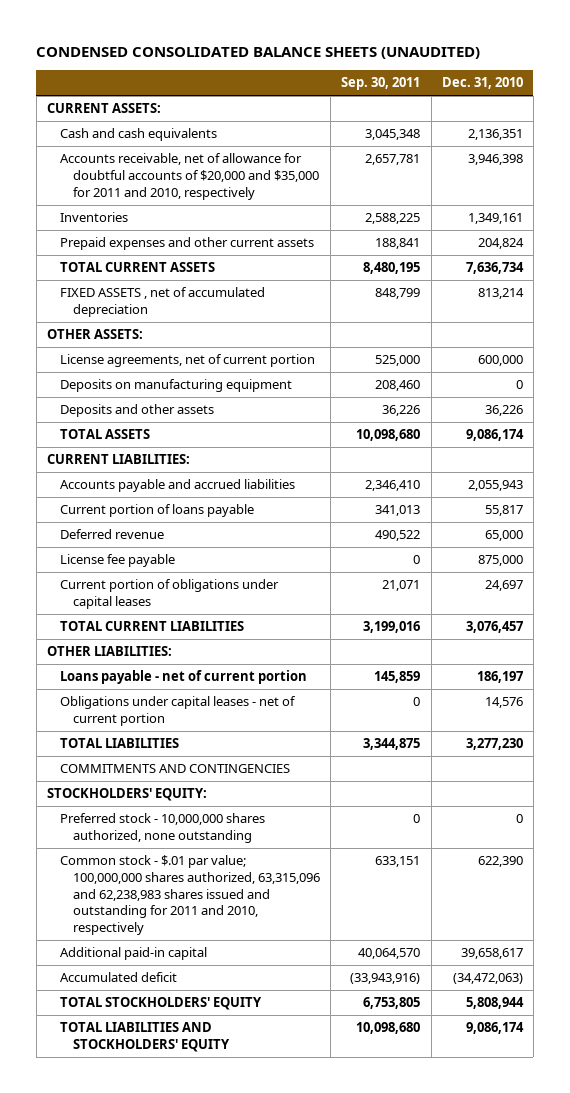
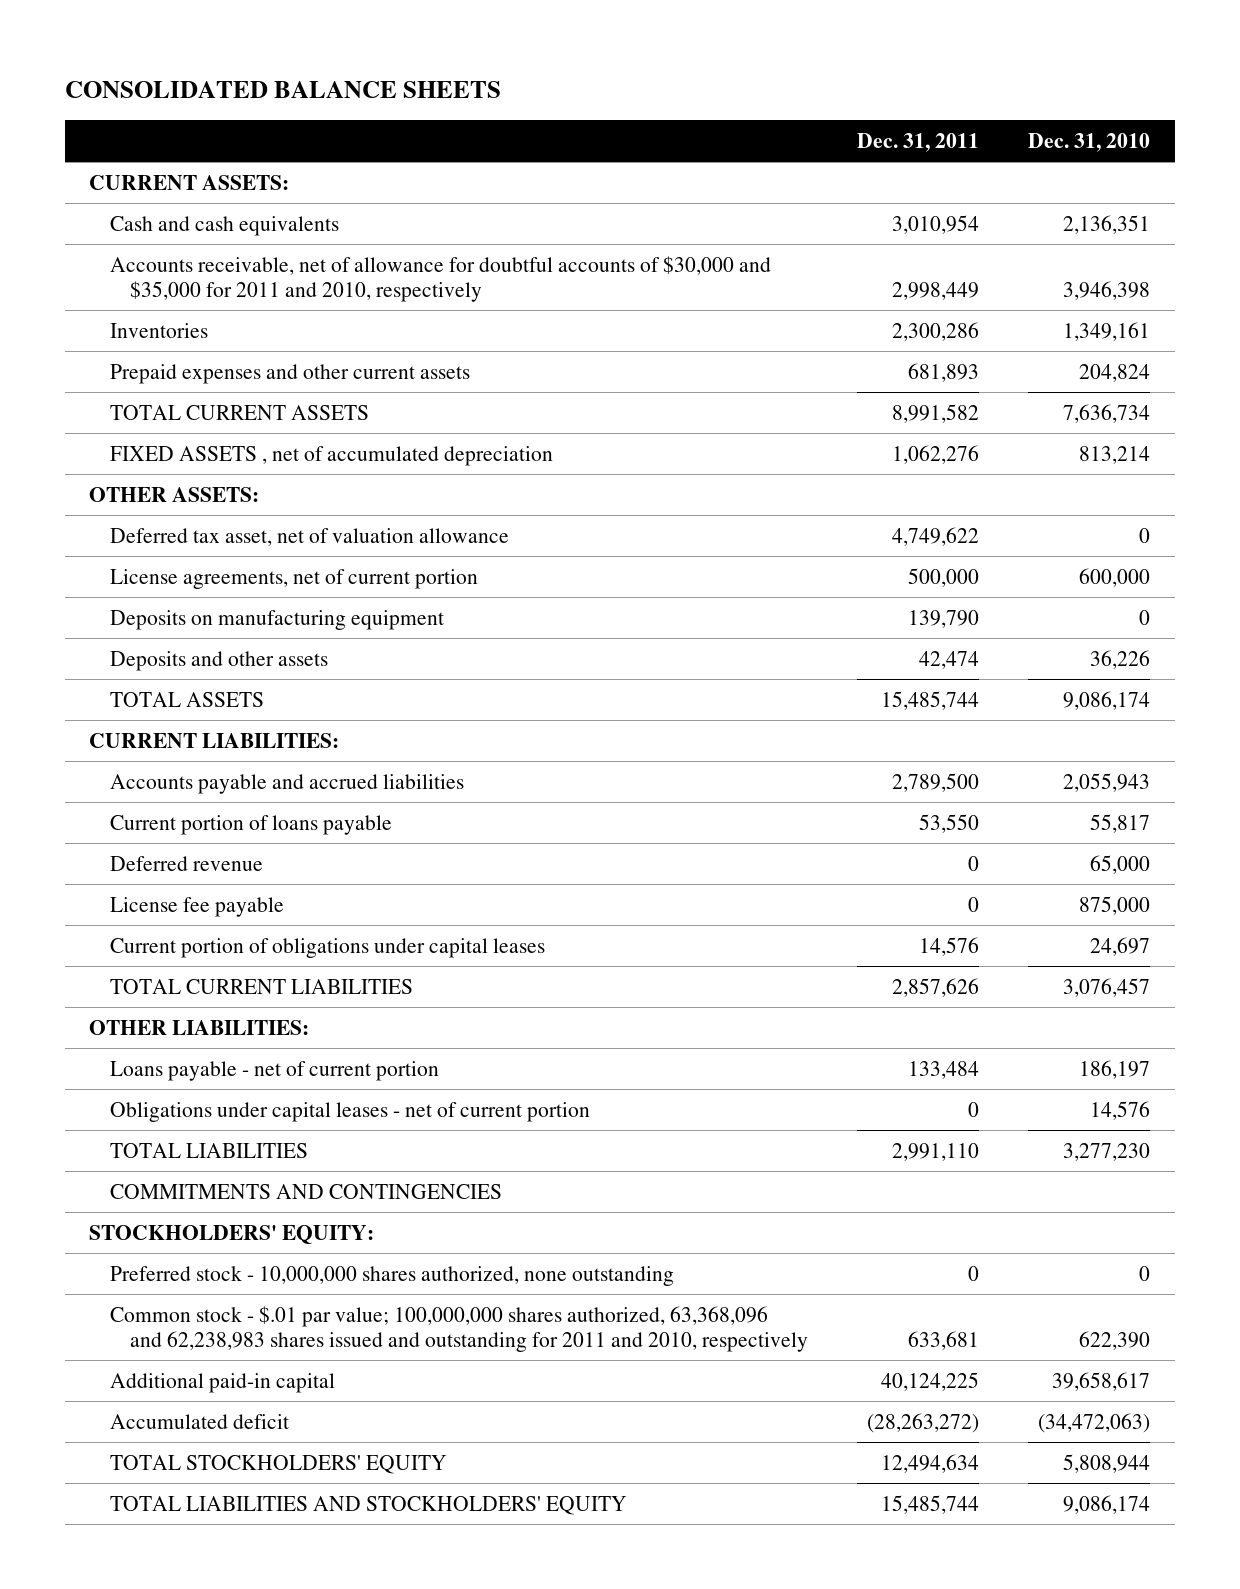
[36,46,481,59] CONDENSED CONSOLIDATED BALANCE SHEETS (UNAUDITED) -> [64,81,501,99] CONSOLIDATED BALANCE SHEETS
[341,77,421,91] Sep. 30, 2011 -> none
none -> [857,132,980,152] Dec. 31, 2011
[60,153,320,200] Accounts receivable, net of allowance for doubtful accounts of $20,000 and $35,000 for 2011 and 2010, respectively -> [109,255,771,303] Accounts receivable, net of allowance for doubtful accounts of $30,000 and $35,000 for 2011 and 2010, respectively
none -> [109,527,509,546] Deferred tax asset, net of valuation allowance
[60,855,321,936] Common stock - $.01 par value; 100,000,000 shares authorized, 63,315,096 and 62,238,983 shares issued and outstanding for 2011 and 2010, respectively -> [109,1305,808,1353] Common stock - $.01 par value; 100,000,000 shares authorized, 63,368,096 and 62,238,983 shares issued and outstanding for 2011 and 2010, respectively

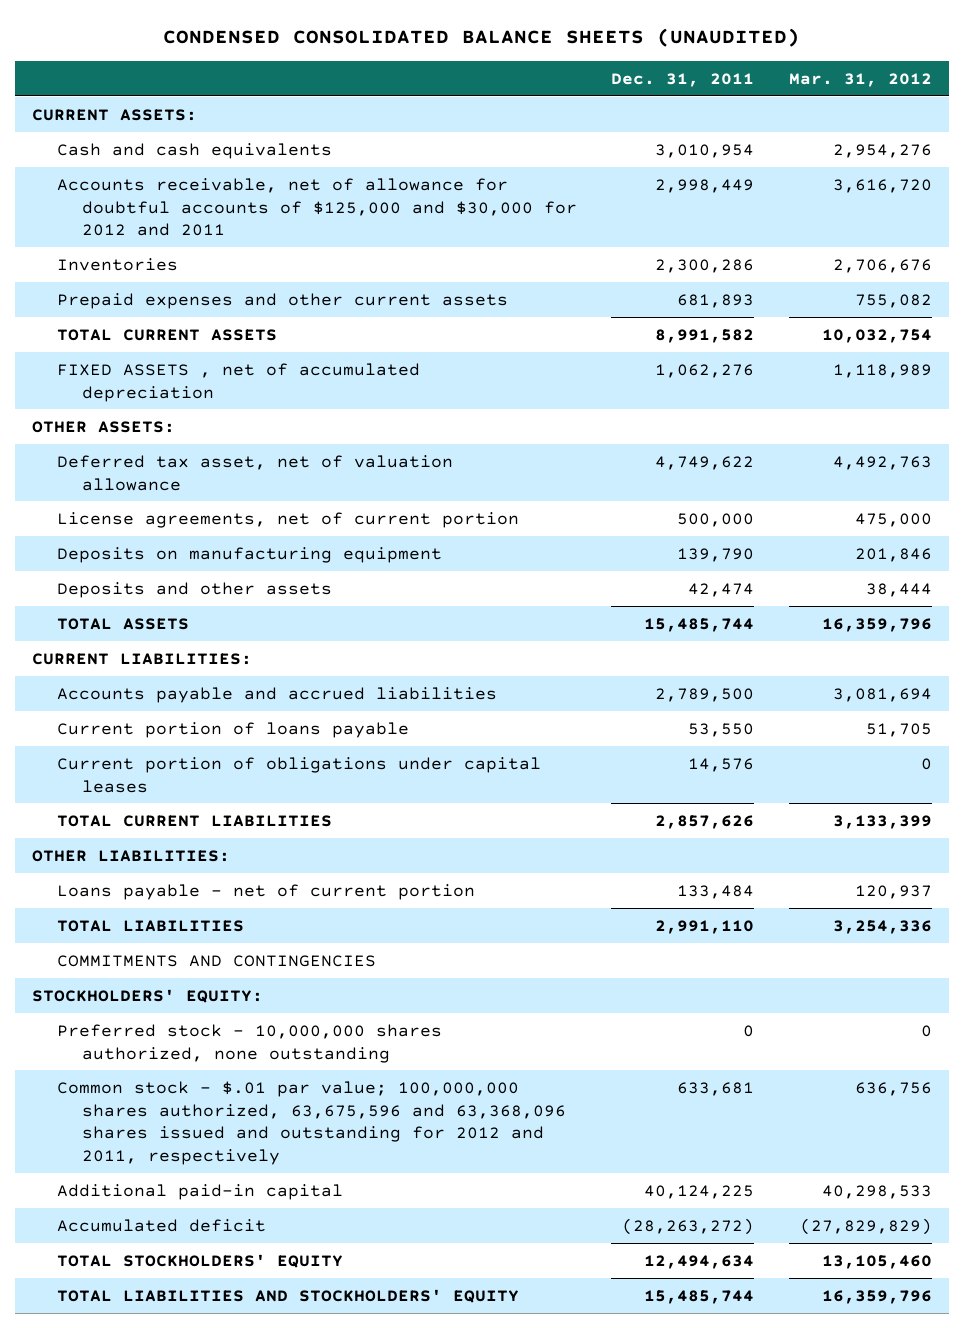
[64,81,501,99] CONSOLIDATED BALANCE SHEETS -> [162,27,800,47] CONDENSED CONSOLIDATED BALANCE SHEETS (UNAUDITED)
[1028,132,1151,152] Dec. 31, 2010 -> none
none -> [788,72,932,87] Mar. 31, 2012
[109,255,771,303] Accounts receivable, net of allowance for doubtful accounts of $30,000 and $35,000 for 2011 and 2010, respectively -> [57,177,578,237] Accounts receivable, net of allowance for doubtful accounts of $125,000 and $30,000 for 2012 and 2011
[109,855,263,871] Deferred revenue -> none
[109,896,284,917] License fee payable -> none
[109,1101,590,1122] Obligations under capital leases - net of current portion -> none
[109,1305,808,1353] Common stock - $.01 par value; 100,000,000 shares authorized, 63,368,096 and 62,238,983 shares issued and outstanding for 2011 and 2010, respectively -> [57,1080,567,1166] Common stock - $.01 par value; 100,000,000 shares authorized, 63,675,596 and 63,368,096 shares issued and outstanding for 2012 and 2011, respectively

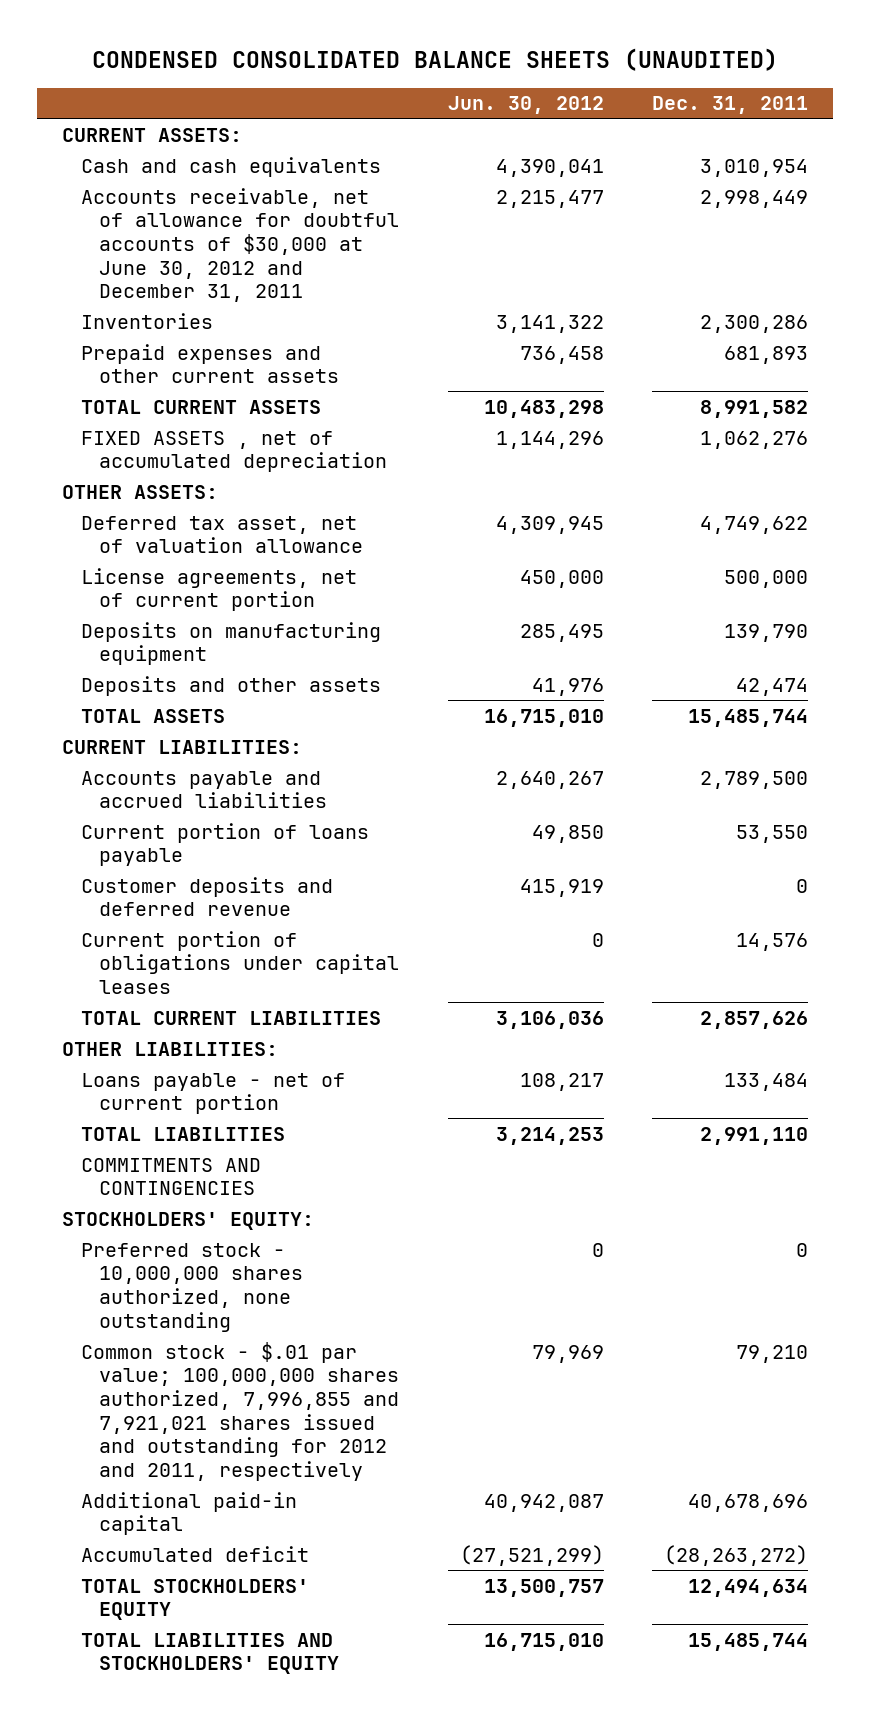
[788,72,932,87] Mar. 31, 2012 -> none
none -> [447,96,604,115] Jun. 30, 2012
[57,177,578,237] Accounts receivable, net of allowance for doubtful accounts of $125,000 and $30,000 for 2012 and 2011 -> [80,187,400,303] Accounts receivable, net of allowance for doubtful accounts of $30,000 at June 30, 2012 and December 31, 2011
none -> [80,876,333,917] Customer deposits and deferred revenue
[57,1080,567,1166] Common stock - $.01 par value; 100,000,000 shares authorized, 63,675,596 and 63,368,096 shares issued and outstanding for 2012 and 2011, respectively -> [80,1341,400,1481] Common stock - $.01 par value; 100,000,000 shares authorized, 7,996,855 and 7,921,021 shares issued and outstanding for 2012 and 2011, respectively
[677,1081,755,1096] 633,681 -> [736,1344,809,1363] 79,210
[644,1184,755,1199] 40,124,225 -> [688,1493,809,1512] 40,678,696

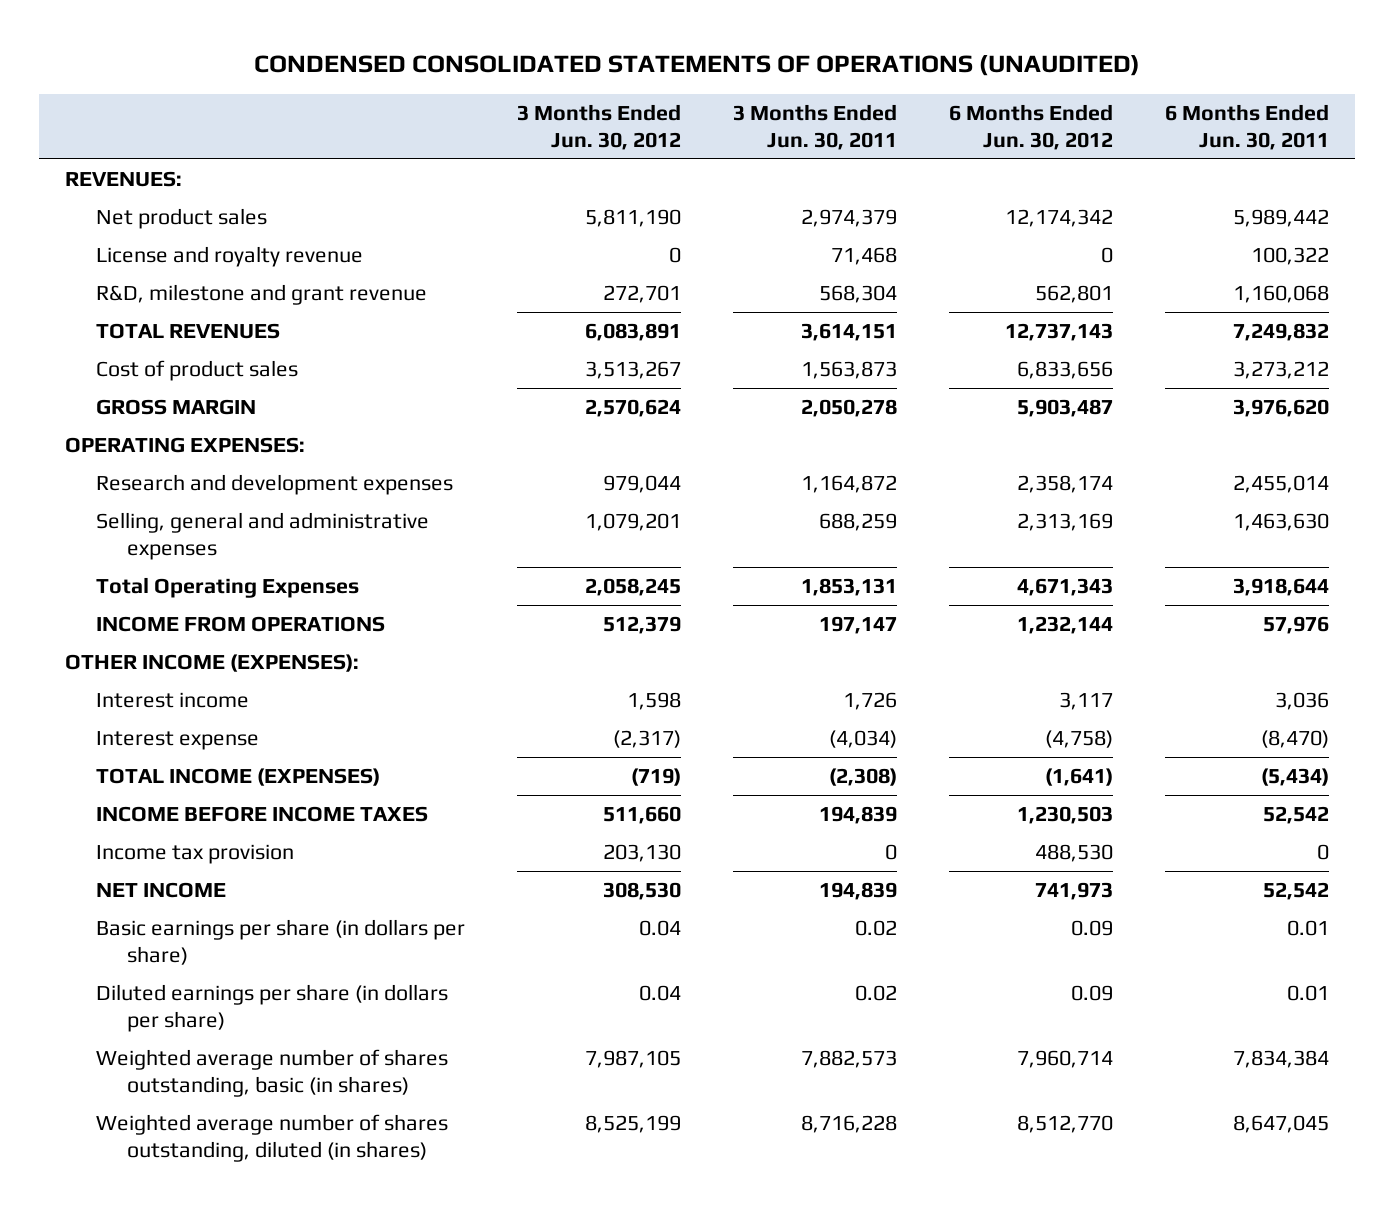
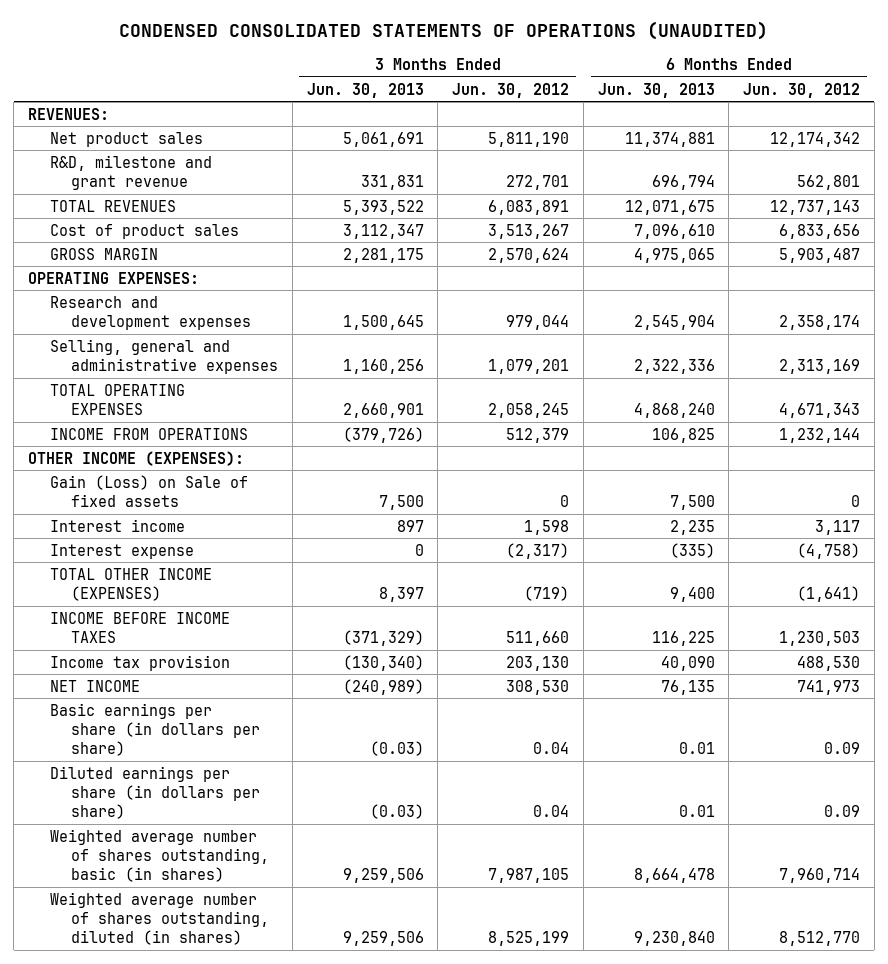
[732,103,897,151] 3 Months Ended Jun. 30, 2011 -> none
[1165,103,1330,151] 6 Months Ended Jun. 30, 2011 -> none
none -> [306,82,424,98] Jun. 30, 2013
none -> [597,82,715,98] Jun. 30, 2013
[95,245,363,267] License and royalty revenue -> none
[95,576,359,598] Total Operating Expenses -> [49,383,185,416] TOTAL OPERATING EXPENSES
none -> [49,474,248,508] Gain (Loss) on Sale of fixed assets
[95,767,380,786] TOTAL INCOME (EXPENSES) -> [49,567,212,602] TOTAL OTHER INCOME (EXPENSES)

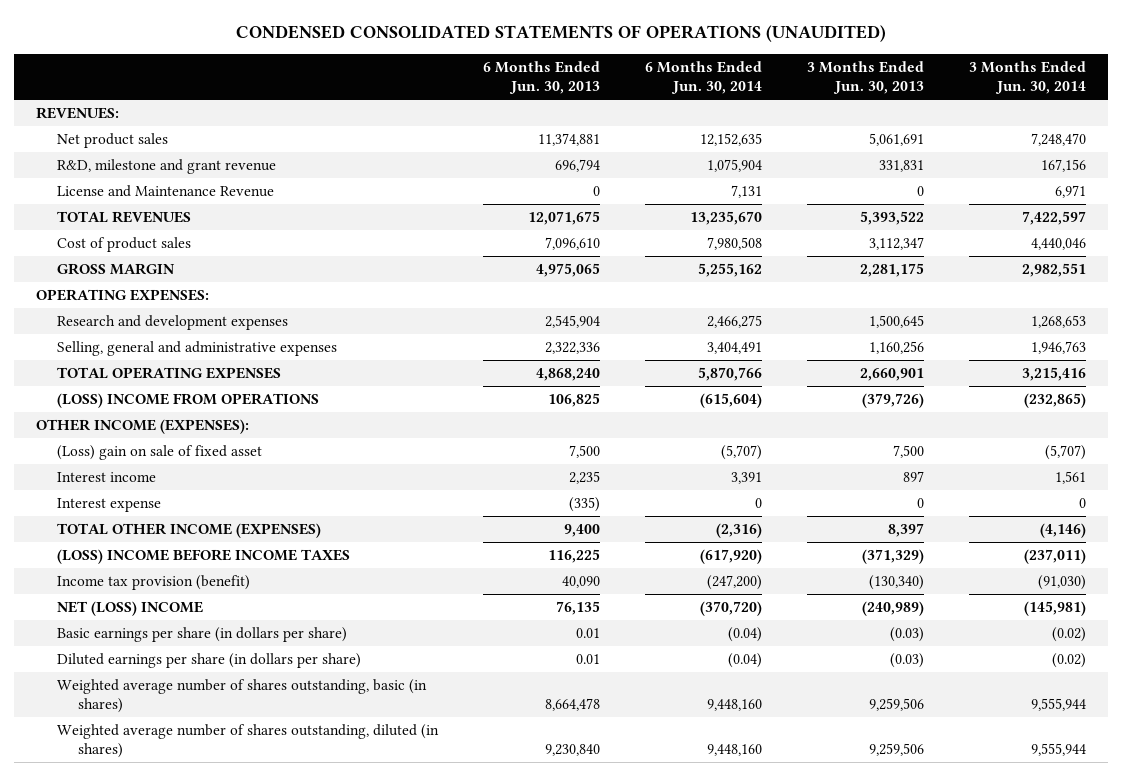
[452,82,570,98] Jun. 30, 2012 -> none
[743,82,861,98] Jun. 30, 2012 -> none
none -> [644,60,762,94] 6 Months Ended Jun. 30, 2014
none -> [968,60,1086,94] 3 Months Ended Jun. 30, 2014
none -> [57,185,275,198] License and Maintenance Revenue
[49,427,248,440] INCOME FROM OPERATIONS -> [57,393,320,409] (LOSS) INCOME FROM OPERATIONS
[49,474,248,508] Gain (Loss) on Sale of fixed assets -> [57,445,263,461] (Loss) gain on sale of fixed asset
[49,611,230,644] INCOME BEFORE INCOME TAXES -> [57,549,351,565] (LOSS) INCOME BEFORE INCOME TAXES
[49,654,230,671] Income tax provision -> [57,575,251,591] Income tax provision (benefit)
[49,679,140,692] NET INCOME -> [57,601,204,617] NET (LOSS) INCOME

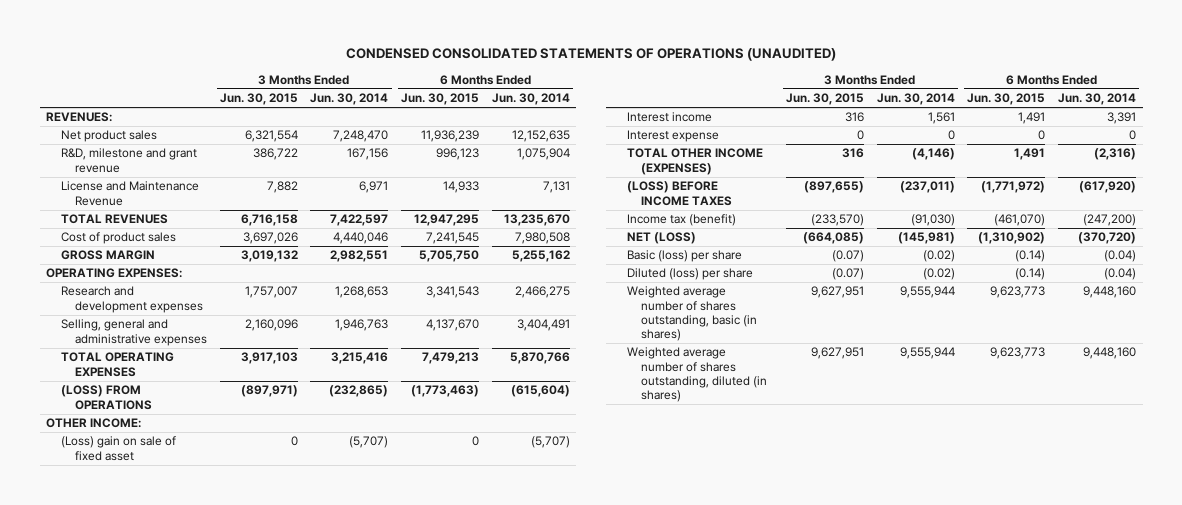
[483,60,601,94] 6 Months Ended Jun. 30, 2013 -> none
[806,60,924,94] 3 Months Ended Jun. 30, 2013 -> none
none -> [219,93,298,106] Jun. 30, 2015
none -> [401,93,480,106] Jun. 30, 2015
[57,393,320,409] (LOSS) INCOME FROM OPERATIONS -> [60,385,153,410] (LOSS) FROM OPERATIONS
[36,419,250,435] OTHER INCOME (EXPENSES): -> [46,418,142,429] OTHER INCOME:
[57,549,351,565] (LOSS) INCOME BEFORE INCOME TAXES -> [626,181,733,206] (LOSS) BEFORE INCOME TAXES
[57,575,251,591] Income tax provision (benefit) -> [626,214,736,227] Income tax (benefit)
[57,601,204,617] NET (LOSS) INCOME -> [626,232,696,245] NET (LOSS)
[57,627,348,643] Basic earnings per share (in dollars per share) -> [626,250,742,263] Basic (loss) per share
[57,653,362,669] Diluted earnings per share (in dollars per share) -> [626,268,753,281] Diluted (loss) per share

